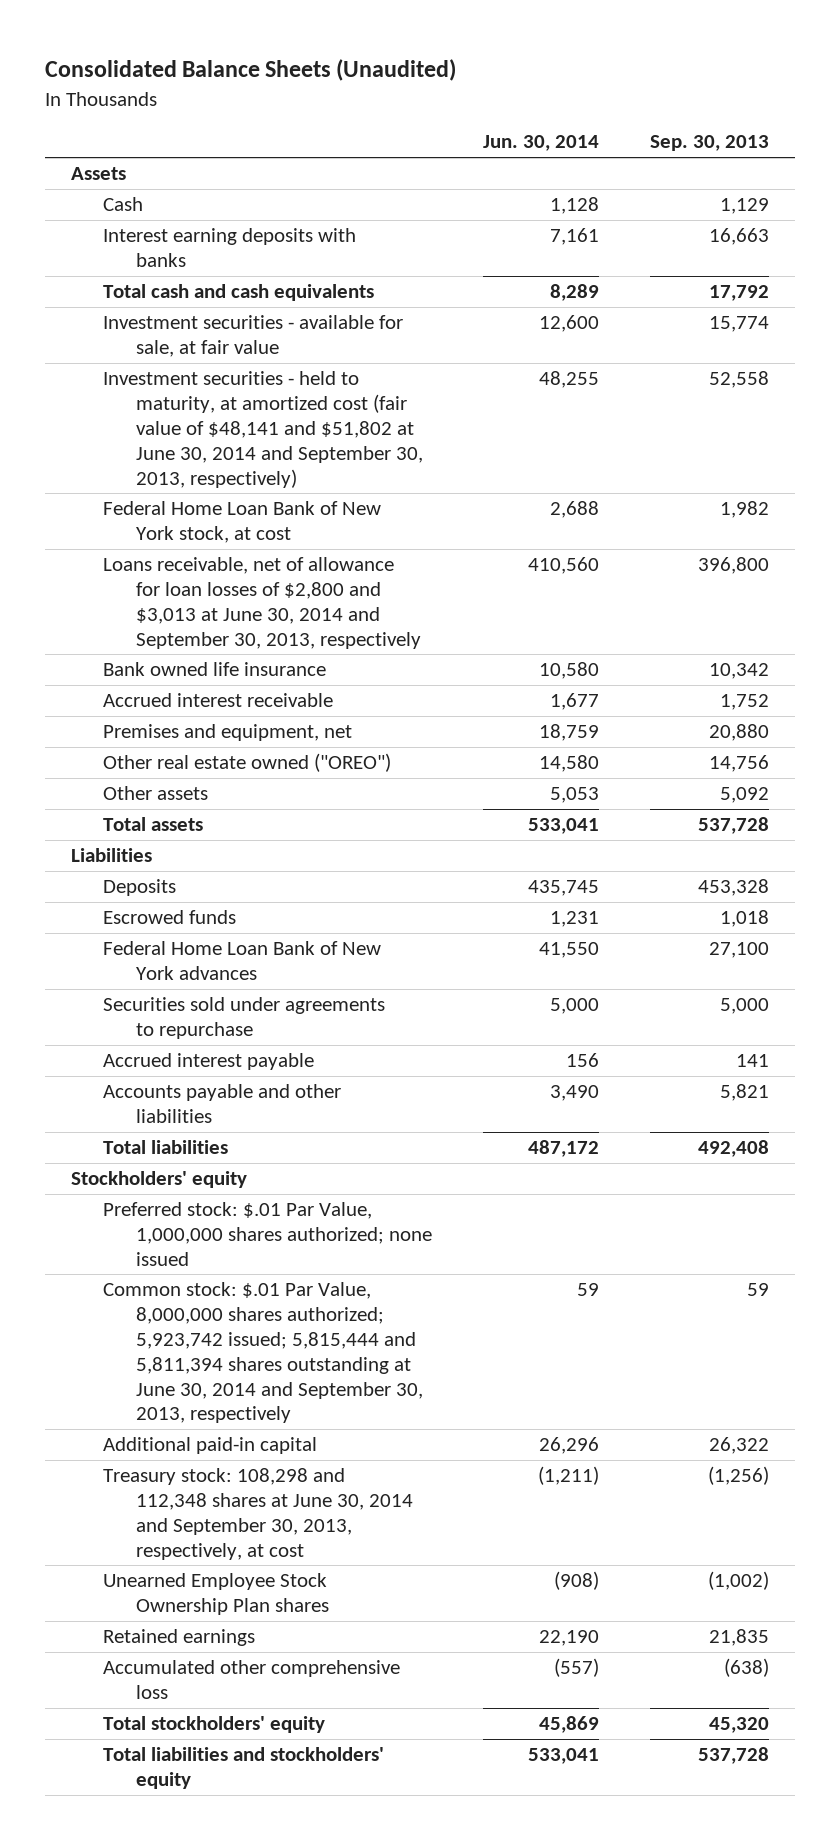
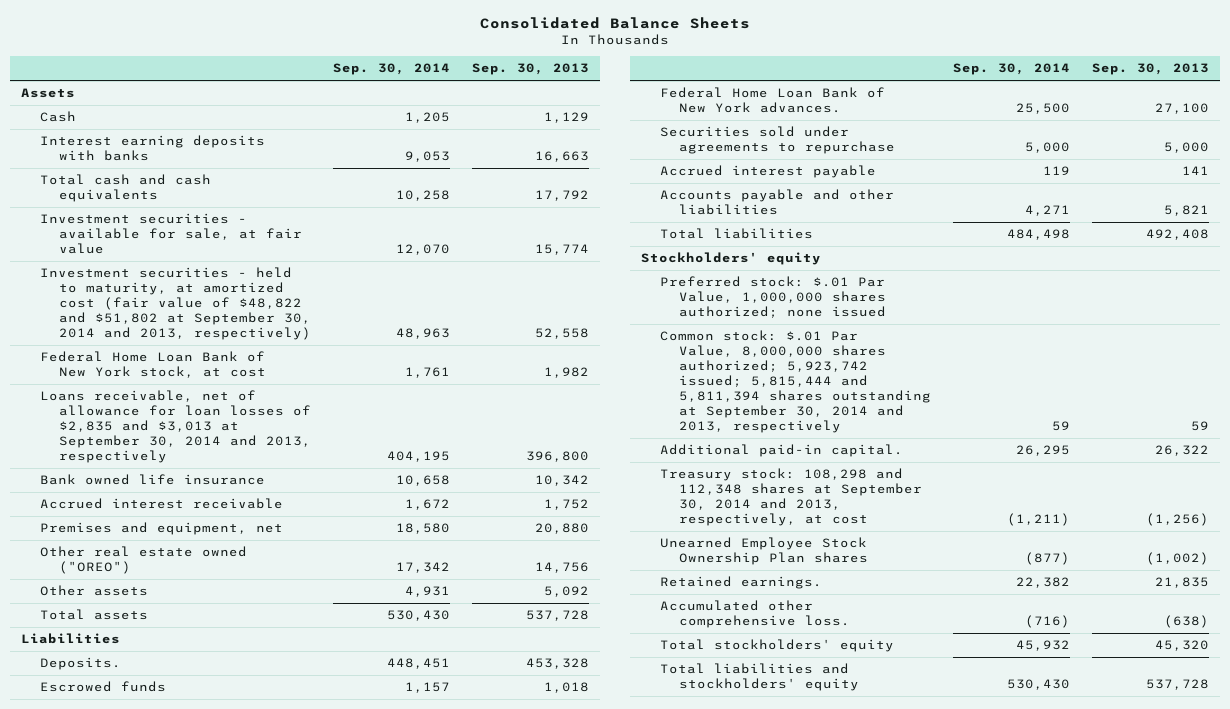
[45,59,457,82] Consolidated Balance Sheets (Unaudited) -> [480,17,751,30] Consolidated Balance Sheets
[483,135,600,152] Jun. 30, 2014 -> none
none -> [333,63,451,76] Sep. 30, 2014
[103,371,423,488] Investment securities - held to maturity, at amortized cost (fair value of $48,141 and $51,802 at June 30, 2014 and September 30, 2013, respectively) -> [40,267,312,340] Investment securities - held to maturity, at amortized cost (fair value of $48,822 and $51,802 at September 30, 2014 and 2013, respectively)
[103,557,421,649] Loans receivable, net of allowance for loan losses of $2,800 and $3,013 at June 30, 2014 and September 30, 2013, respectively -> [40,390,312,463] Loans receivable, net of allowance for loan losses of $2,835 and $3,013 at September 30, 2014 and 2013, respectively
[103,879,177,897] Deposits -> [40,657,122,671] Deposits.
[103,941,382,980] Federal Home Loan Bank of New York advances -> [659,87,885,114] Federal Home Loan Bank of New York advances.
[103,1282,423,1424] Common stock: $.01 Par Value, 8,000,000 shares authorized; 5,923,742 issued; 5,815,444 and 5,811,394 shares outstanding at June 30, 2014 and September 30, 2013, respectively -> [659,330,931,433] Common stock: $.01 Par Value, 8,000,000 shares authorized; 5,923,742 issued; 5,815,444 and 5,811,394 shares outstanding at September 30, 2014 and 2013, respectively
[103,1437,318,1455] Additional paid-in capital -> [659,444,903,458] Additional paid-in capital.
[103,1468,413,1560] Treasury stock: 108,298 and 112,348 shares at June 30, 2014 and September 30, 2013, respectively, at cost -> [659,468,922,526] Treasury stock: 108,298 and 112,348 shares at September 30, 2014 and 2013, respectively, at cost
[103,1629,256,1647] Retained earnings -> [659,576,822,590] Retained earnings.
[103,1660,401,1699] Accumulated other comprehensive loss -> [659,600,850,629] Accumulated other comprehensive loss.

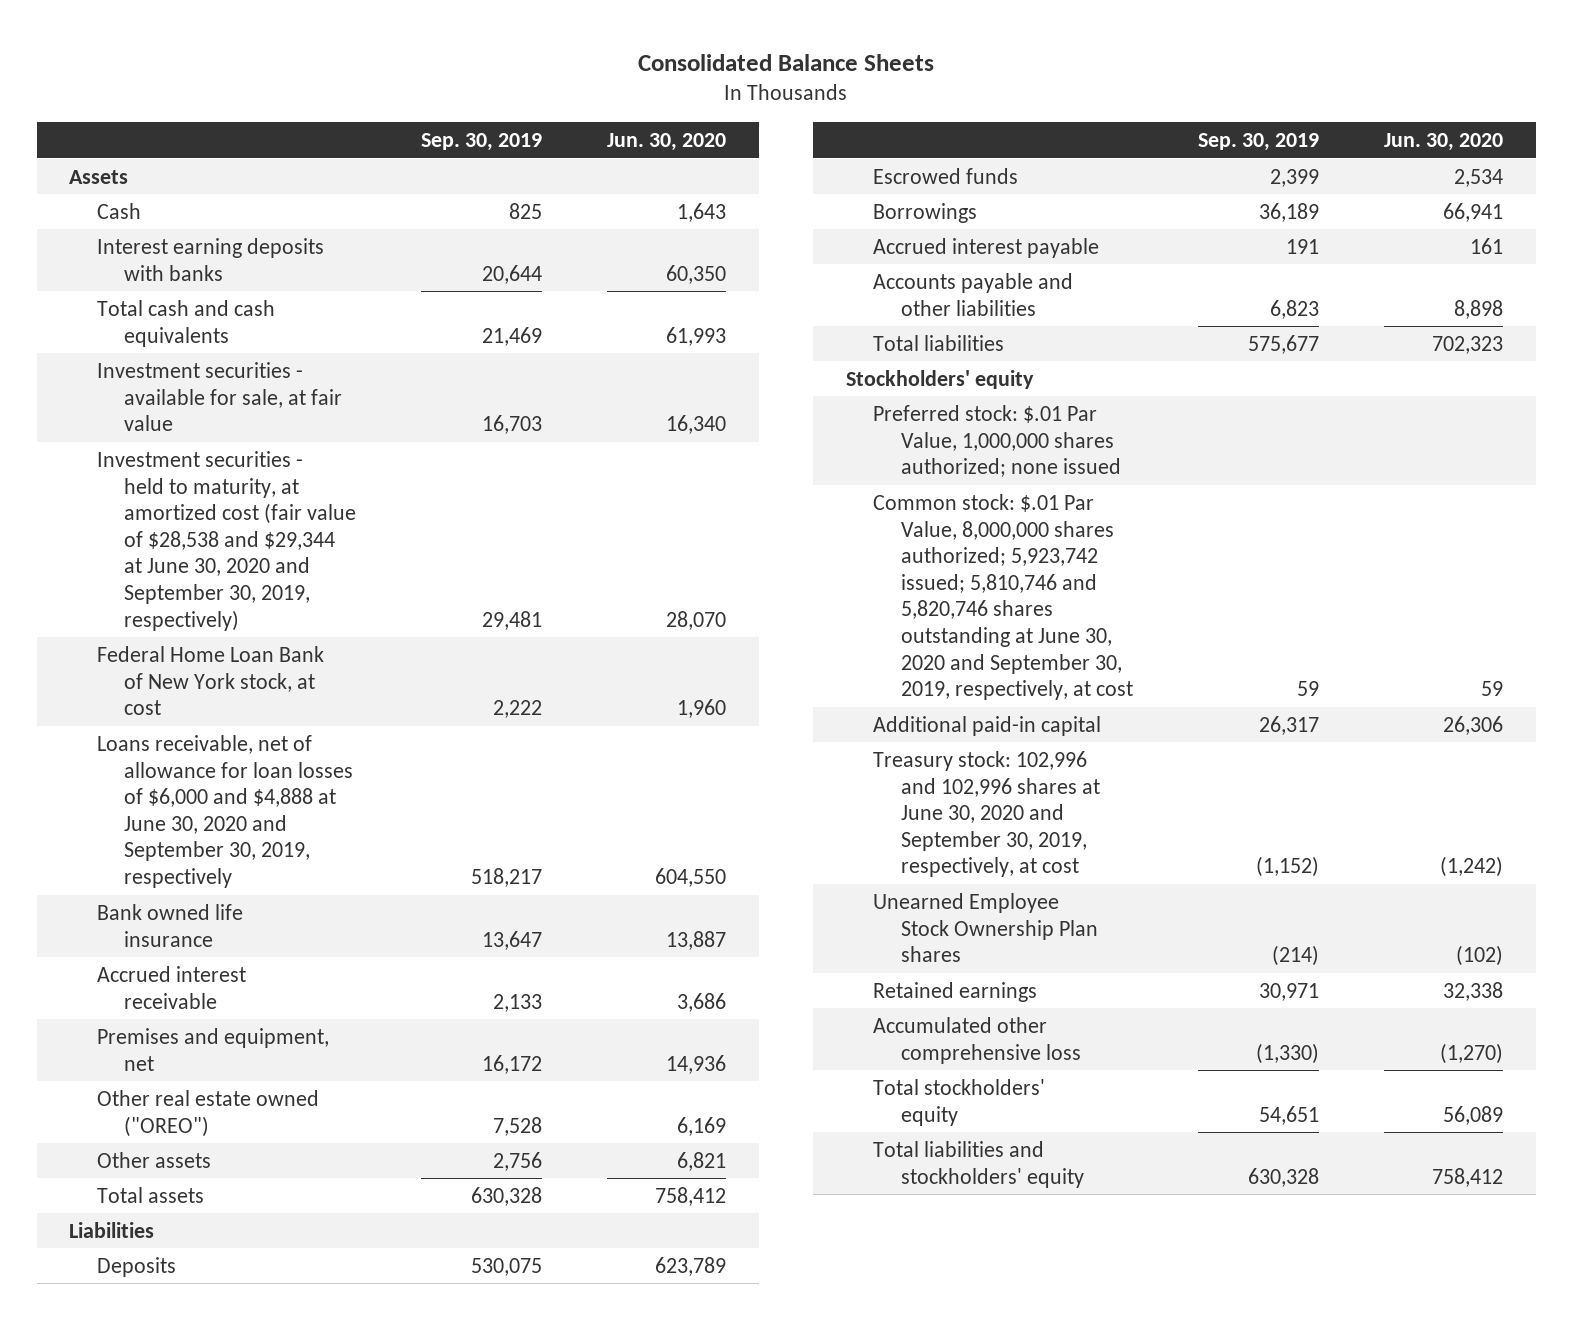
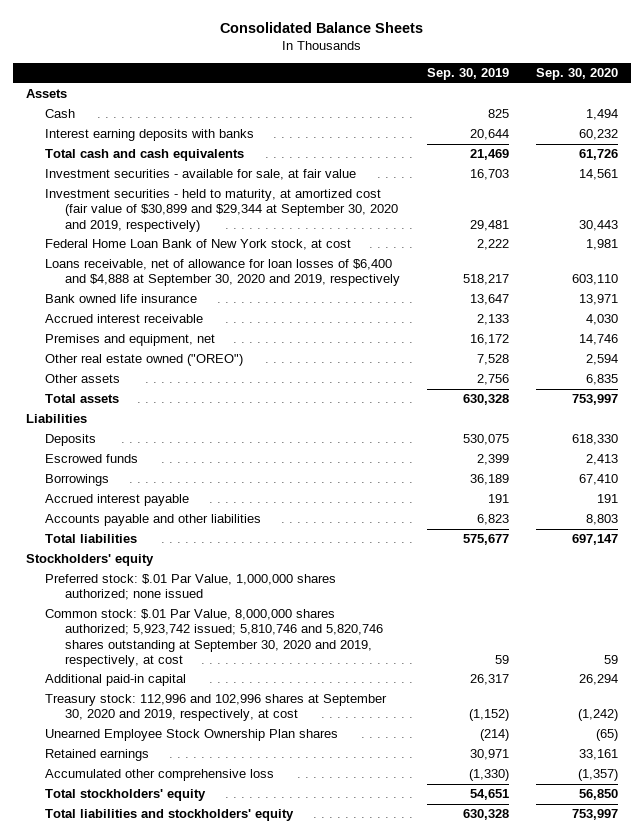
[607,133,727,152] Jun. 30, 2020 -> none
none -> [535,68,618,81] Sep. 30, 2020
[96,450,357,631] Investment securities - held to maturity, at amortized cost (fair value of $28,538 and $29,344 at June 30, 2020 and September 30, 2019, respectively) -> [45,189,398,232] Investment securities - held to maturity, at amortized cost (fair value of $30,899 and $29,344 at September 30, 2020 and 2019, respectively)
[96,734,354,889] Loans receivable, net of allowance for loan losses of $6,000 and $4,888 at June 30, 2020 and September 30, 2019, respectively -> [45,259,400,287] Loans receivable, net of allowance for loan losses of $6,400 and $4,888 at September 30, 2020 and 2019, respectively
[873,493,1133,701] Common stock: $.01 Par Value, 8,000,000 shares authorized; 5,923,742 issued; 5,810,746 and 5,820,746 shares outstanding at June 30, 2020 and September 30, 2019, respectively, at cost -> [45,609,383,667] Common stock: $.01 Par Value, 8,000,000 shares authorized; 5,923,742 issued; 5,810,746 and 5,820,746 shares outstanding at September 30, 2020 and 2019, respectively, at cost
[873,750,1100,878] Treasury stock: 102,996 and 102,996 shares at June 30, 2020 and September 30, 2019, respectively, at cost -> [45,694,388,722] Treasury stock: 112,996 and 102,996 shares at September 30, 2020 and 2019, respectively, at cost

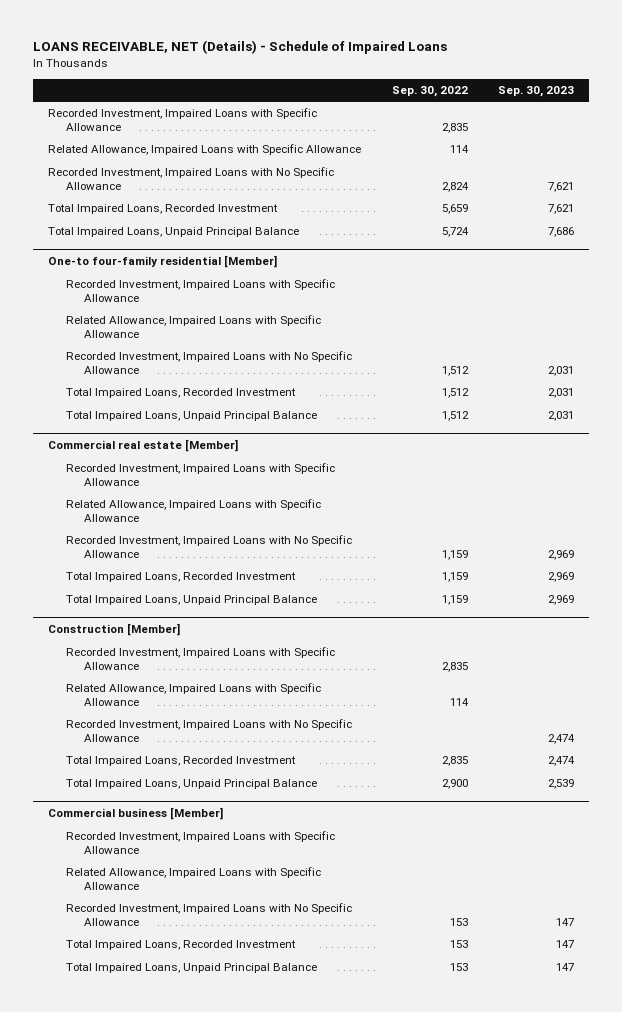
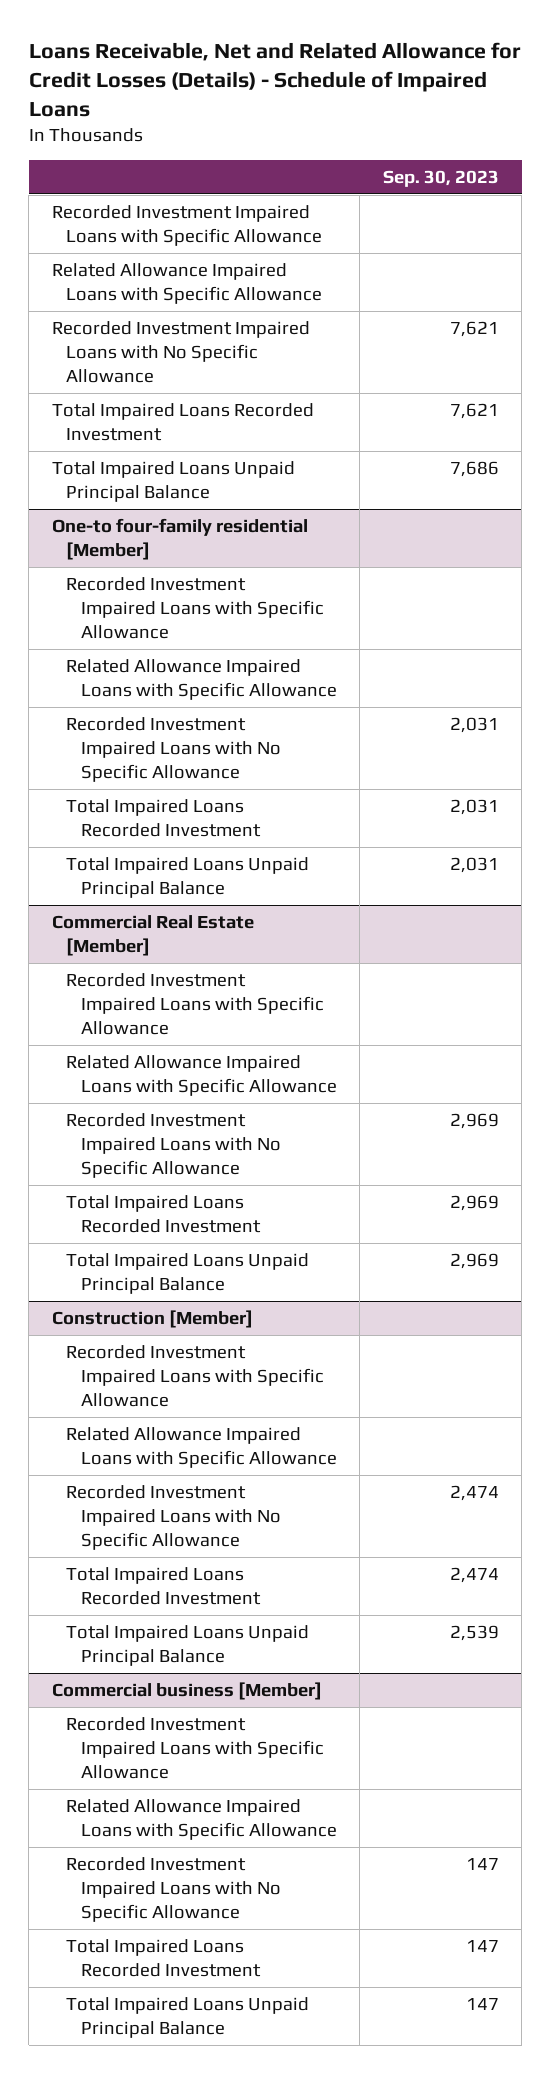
[33,40,448,55] LOANS RECEIVABLE, NET (Details) - Schedule of Impaired Loans -> [28,41,521,117] Loans Receivable, Net and Related Allowance for Credit Losses (Details) - Schedule of Impaired Loans
[391,86,468,98] Sep. 30, 2022 -> none
[48,108,318,132] Recorded Investment, Impaired Loans with Specific Allowance -> [51,205,323,246] Recorded Investment Impaired Loans with Specific Allowance
[48,144,362,156] Related Allowance, Impaired Loans with Specific Allowance -> [51,263,323,304] Related Allowance Impaired Loans with Specific Allowance
[48,167,335,191] Recorded Investment, Impaired Loans with No Specific Allowance -> [51,321,310,383] Recorded Investment Impaired Loans with No Specific Allowance
[48,204,279,215] Total Impaired Loans, Recorded Investment -> [51,403,314,441] Total Impaired Loans Recorded Investment
[48,227,300,238] Total Impaired Loans, Unpaid Principal Balance -> [51,461,295,502] Total Impaired Loans Unpaid Principal Balance
[66,279,336,303] Recorded Investment, Impaired Loans with Specific Allowance -> [66,577,324,639] Recorded Investment Impaired Loans with Specific Allowance
[66,315,322,339] Related Allowance, Impaired Loans with Specific Allowance -> [66,659,337,700] Related Allowance Impaired Loans with Specific Allowance
[66,351,353,375] Recorded Investment, Impaired Loans with No Specific Allowance -> [66,717,281,782] Recorded Investment Impaired Loans with No Specific Allowance
[66,388,297,399] Total Impaired Loans, Recorded Investment -> [66,799,261,837] Total Impaired Loans Recorded Investment
[66,411,318,422] Total Impaired Loans, Unpaid Principal Balance -> [66,857,310,898] Total Impaired Loans Unpaid Principal Balance
[48,439,239,453] Commercial real estate [Member] -> [51,915,254,956] Commercial Real Estate [Member]
[66,463,336,487] Recorded Investment, Impaired Loans with Specific Allowance -> [66,973,324,1035] Recorded Investment Impaired Loans with Specific Allowance
[66,499,322,523] Related Allowance, Impaired Loans with Specific Allowance -> [66,1055,337,1096] Related Allowance Impaired Loans with Specific Allowance
[66,535,353,559] Recorded Investment, Impaired Loans with No Specific Allowance -> [66,1113,281,1178] Recorded Investment Impaired Loans with No Specific Allowance
[66,572,297,583] Total Impaired Loans, Recorded Investment -> [66,1195,261,1233] Total Impaired Loans Recorded Investment
[66,595,318,606] Total Impaired Loans, Unpaid Principal Balance -> [66,1253,310,1294] Total Impaired Loans Unpaid Principal Balance
[66,647,336,671] Recorded Investment, Impaired Loans with Specific Allowance -> [66,1345,324,1407] Recorded Investment Impaired Loans with Specific Allowance
[66,683,322,707] Related Allowance, Impaired Loans with Specific Allowance -> [66,1427,337,1468] Related Allowance Impaired Loans with Specific Allowance
[66,719,353,743] Recorded Investment, Impaired Loans with No Specific Allowance -> [66,1485,281,1550] Recorded Investment Impaired Loans with No Specific Allowance
[66,756,297,767] Total Impaired Loans, Recorded Investment -> [66,1567,261,1605] Total Impaired Loans Recorded Investment
[66,779,318,790] Total Impaired Loans, Unpaid Principal Balance -> [66,1625,310,1666] Total Impaired Loans Unpaid Principal Balance
[66,831,336,855] Recorded Investment, Impaired Loans with Specific Allowance -> [66,1717,324,1779] Recorded Investment Impaired Loans with Specific Allowance
[66,867,322,891] Related Allowance, Impaired Loans with Specific Allowance -> [66,1799,337,1840] Related Allowance Impaired Loans with Specific Allowance
[66,903,353,927] Recorded Investment, Impaired Loans with No Specific Allowance -> [66,1857,281,1922] Recorded Investment Impaired Loans with No Specific Allowance
[66,940,297,951] Total Impaired Loans, Recorded Investment -> [66,1939,261,1977] Total Impaired Loans Recorded Investment
[66,963,318,974] Total Impaired Loans, Unpaid Principal Balance -> [66,1997,310,2038] Total Impaired Loans Unpaid Principal Balance

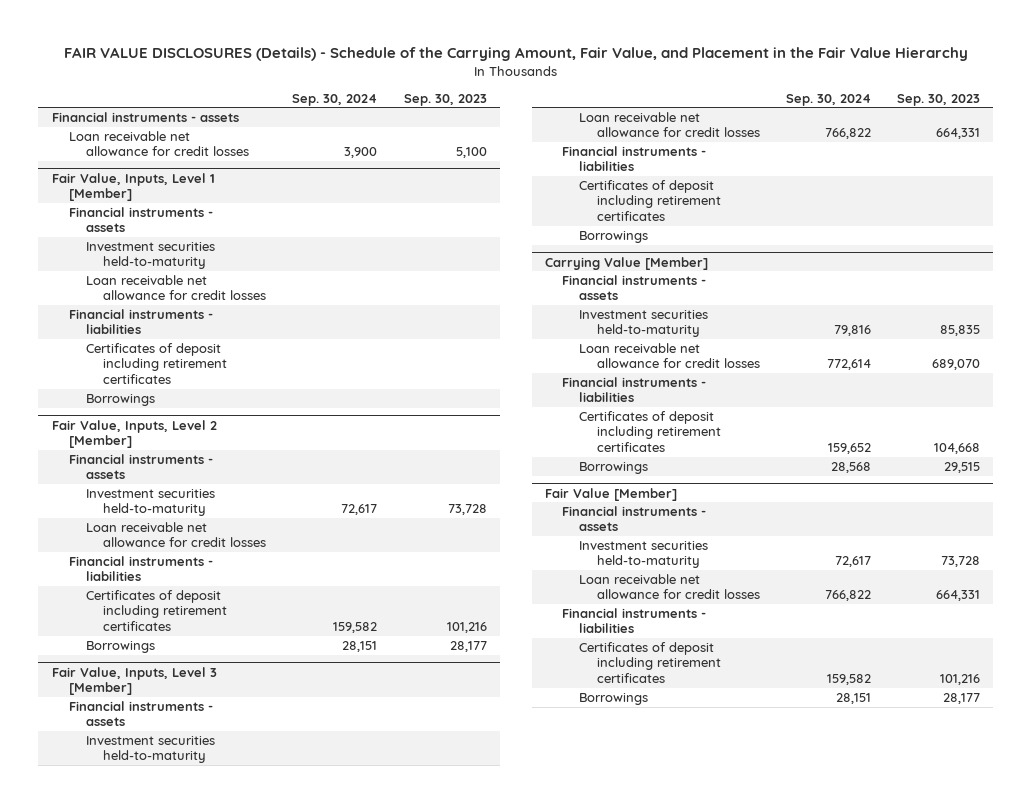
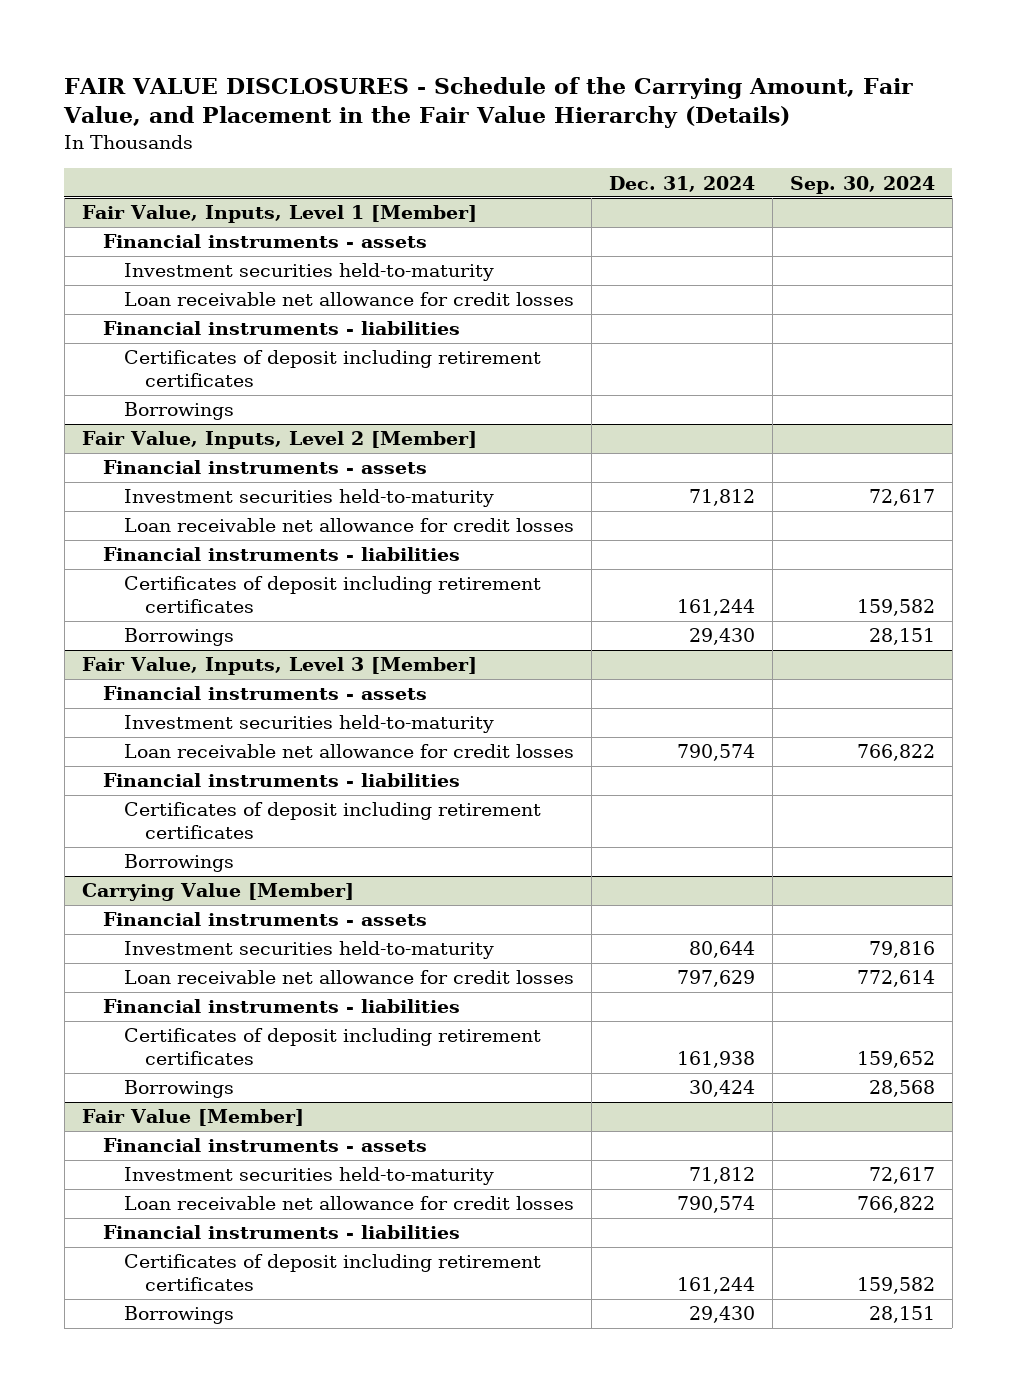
[63,47,968,62] FAIR VALUE DISCLOSURES (Details) - Schedule of the Carrying Amount, Fair Value, and Placement in the Fair Value Hierarchy -> [63,76,914,129] FAIR VALUE DISCLOSURES - Schedule of the Carrying Amount, Fair Value, and Placement in the Fair Value Hierarchy (Details)
[403,93,487,106] Sep. 30, 2023 -> none
none -> [608,175,755,192] Dec. 31, 2024
[51,111,239,122] Financial instruments - assets -> none
[68,130,249,157] Loan receivable net allowance for credit losses -> none

